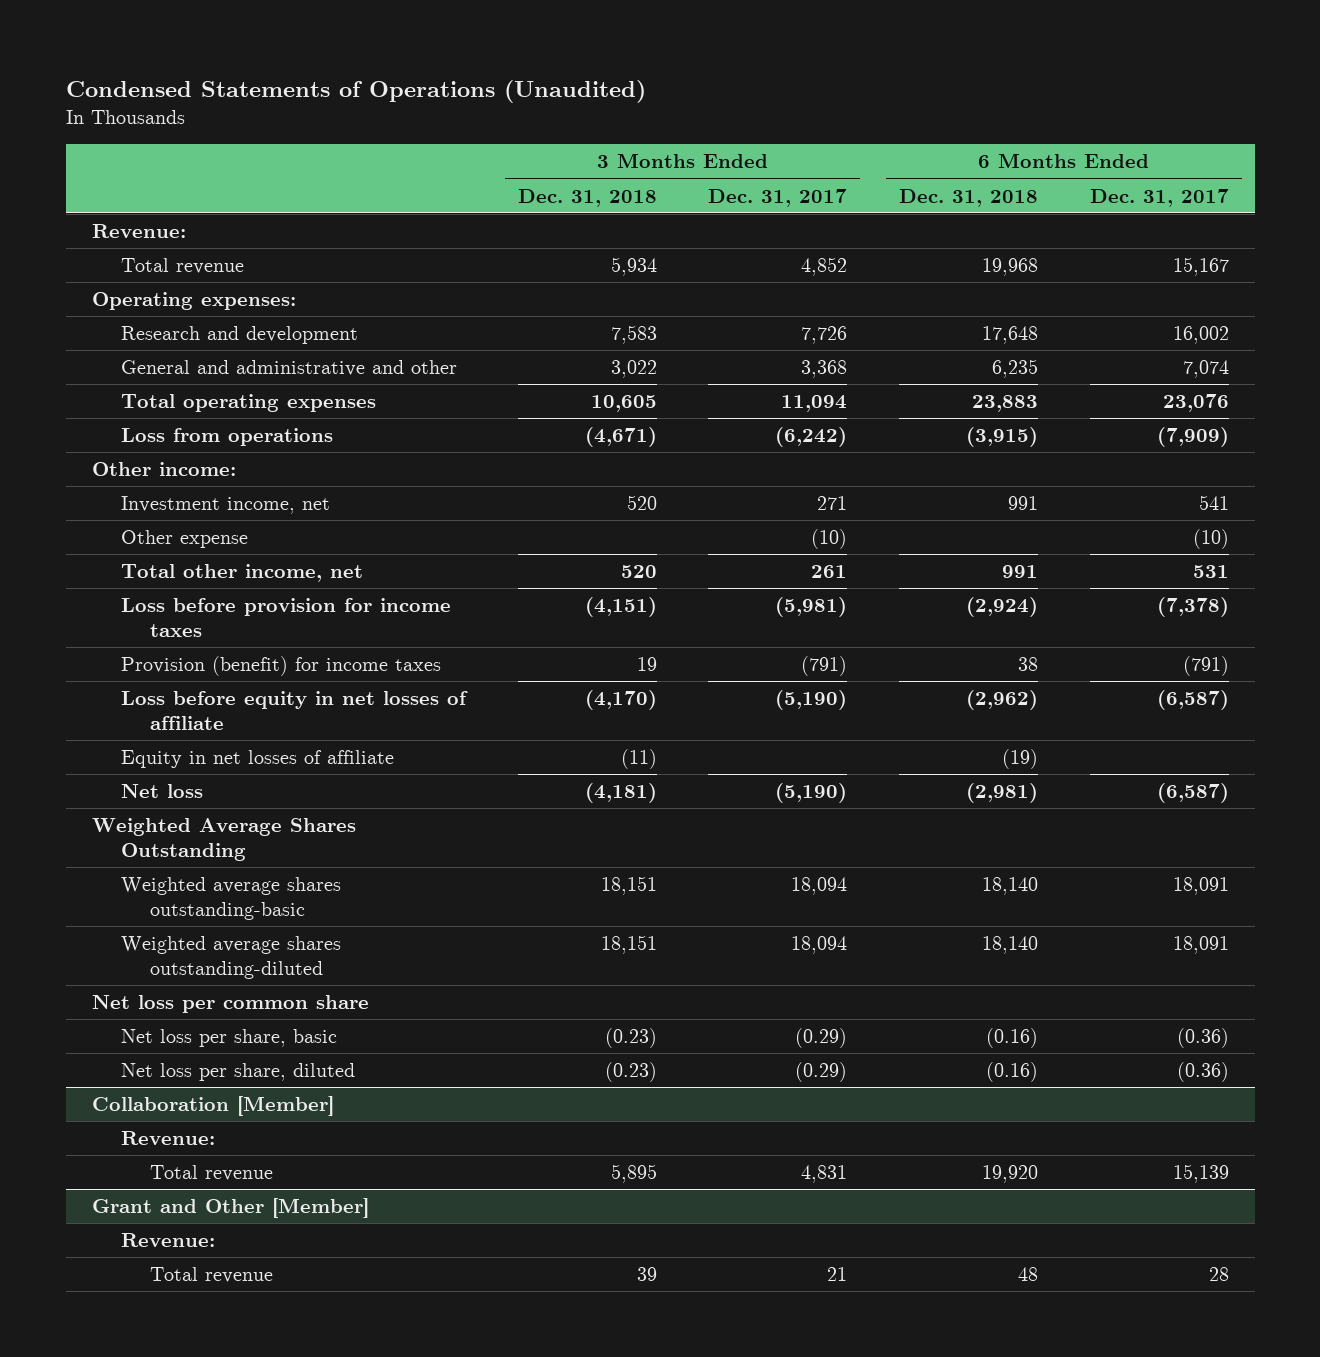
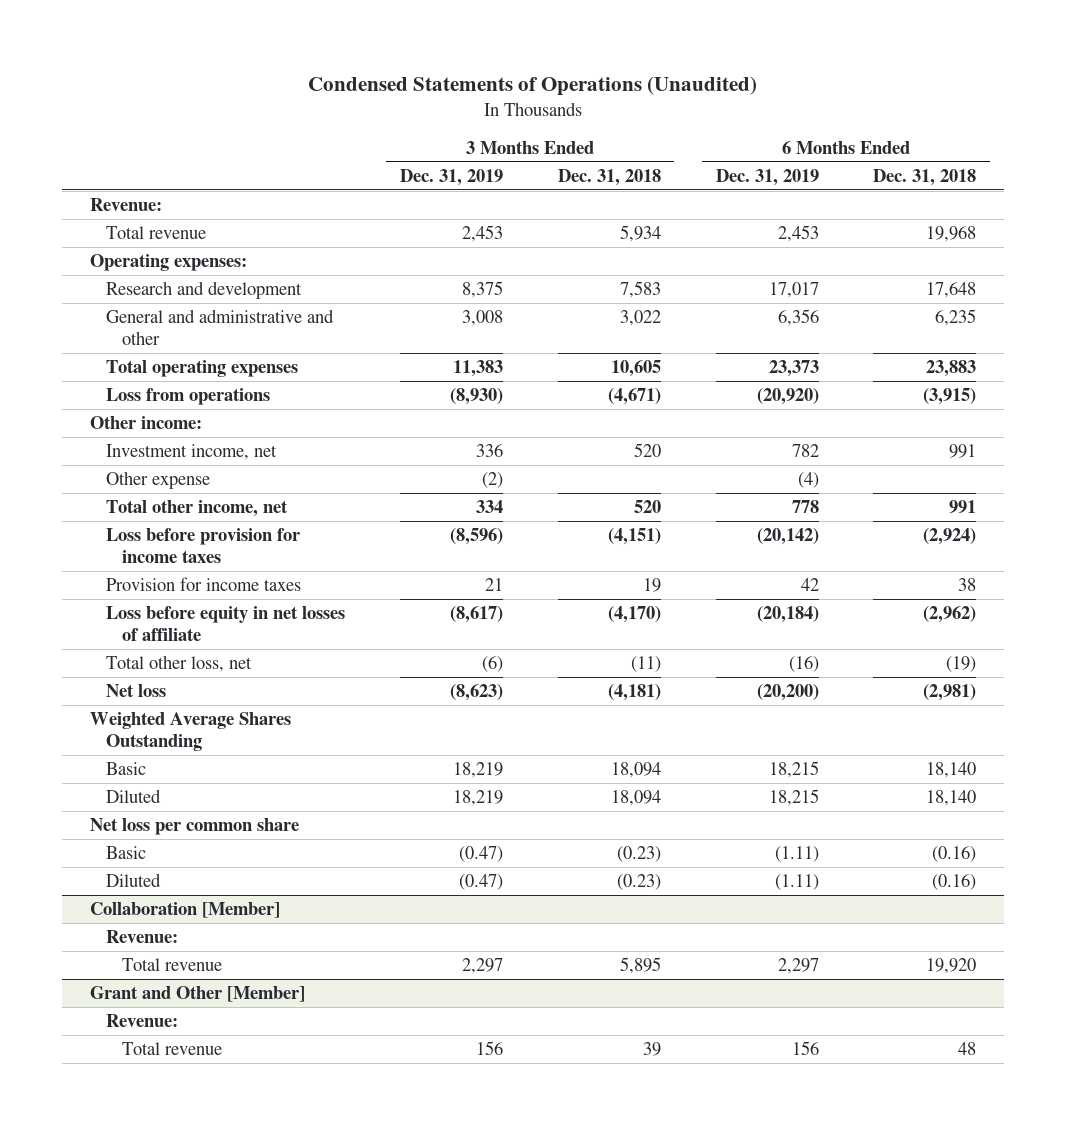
[708,188,848,207] Dec. 31, 2017 -> none
[1089,188,1229,207] Dec. 31, 2017 -> none
none -> [399,168,503,186] Dec. 31, 2019
none -> [715,168,819,186] Dec. 31, 2019
[121,656,442,677] Provision (benefit) for income taxes -> [105,576,301,591] Provision for income taxes
[121,750,395,769] Equity in net losses of affiliate -> [105,654,252,672] Total other loss, net
[121,877,342,921] Weighted average shares outstanding-basic -> [105,761,146,775] Basic
[600,876,657,896] 18,151 -> [610,761,661,778] 18,094
[121,936,342,980] Weighted average shares outstanding-diluted -> [105,788,161,803] Diluted
[600,935,657,955] 18,151 -> [610,789,661,806] 18,094
[121,1029,338,1048] Net loss per share, basic -> [105,845,146,859] Basic
[121,1063,356,1082] Net loss per share, diluted -> [105,872,161,887] Diluted

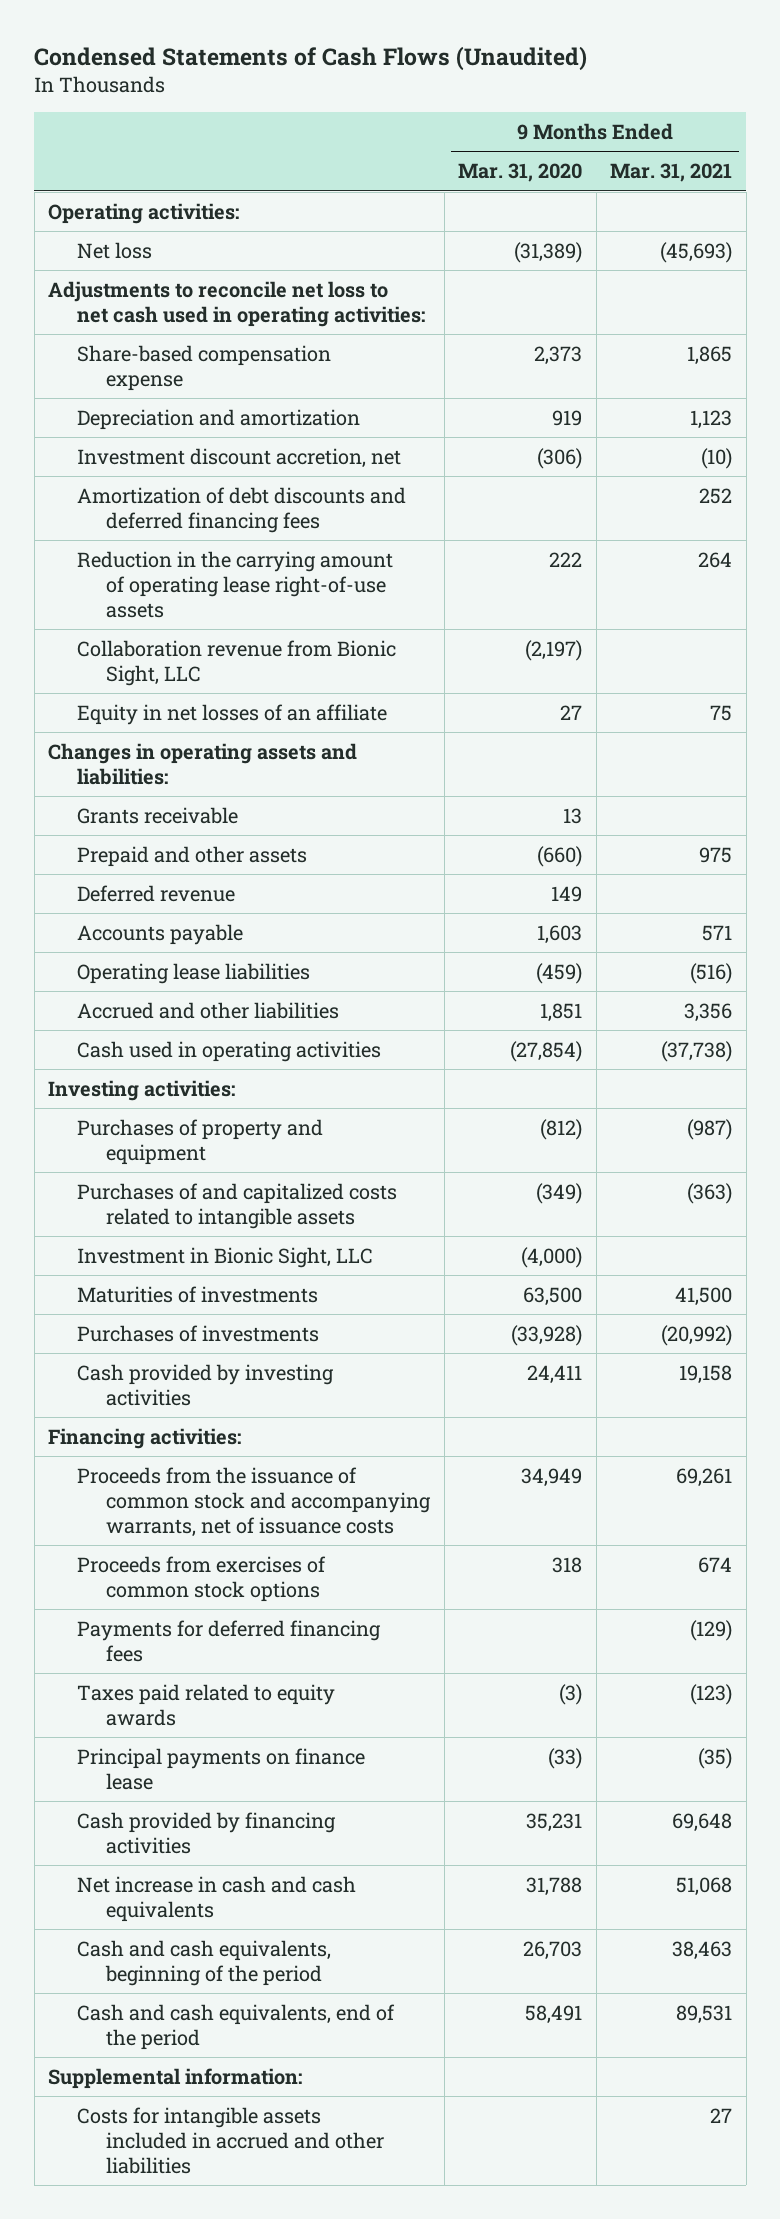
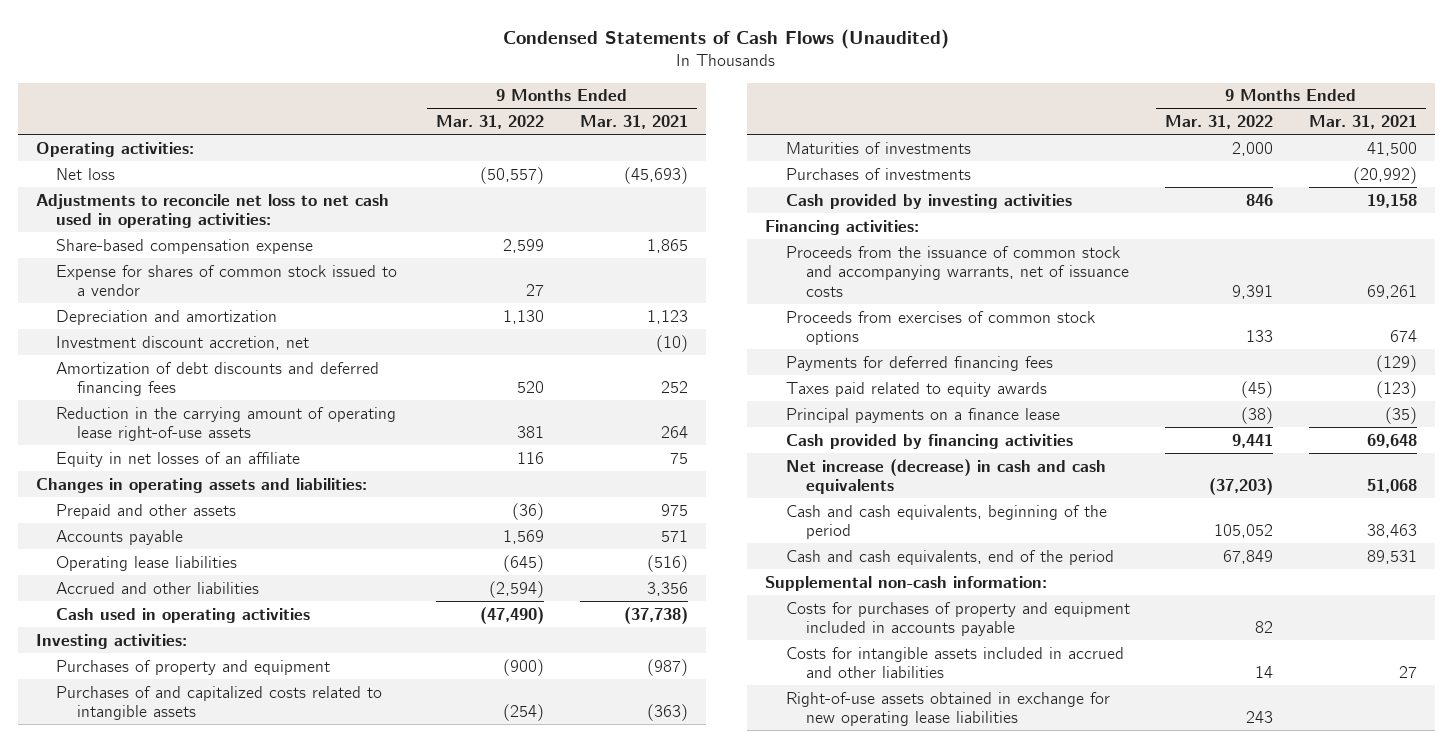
[458,163,583,183] Mar. 31, 2020 -> none
none -> [435,114,544,129] Mar. 31, 2022
none -> [56,264,398,297] Expense for shares of common stock issued to a vendor
[77,639,397,686] Collaboration revenue from Bionic Sight, LLC -> none
[77,806,239,824] Grants receivable -> none
[77,884,236,902] Deferred revenue -> none
[77,1246,374,1268] Investment in Bionic Sight, LLC -> none
[77,1747,366,1790] Principal payments on finance lease -> [785,407,1060,423] Principal payments on a finance lease
[77,1875,357,1922] Net increase in cash and cash equivalents -> [785,458,1106,495] Net increase (decrease) in cash and cash equivalents
[48,2067,303,2089] Supplemental information: -> [765,575,1048,591] Supplemental non-cash information:
none -> [785,601,1130,637] Costs for purchases of property and equipment included in accounts payable
none -> [785,691,1110,727] Right-of-use assets obtained in exchange for new operating lease liabilities

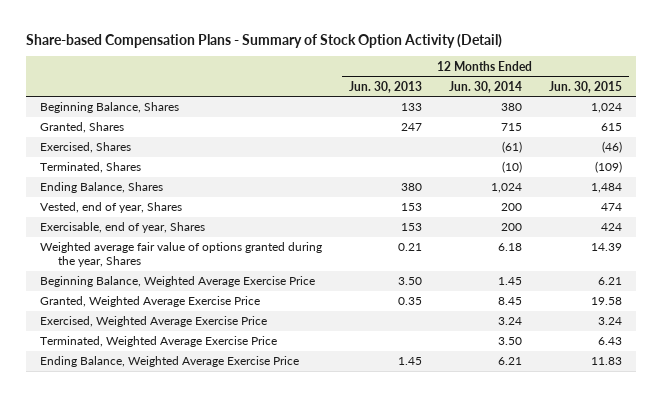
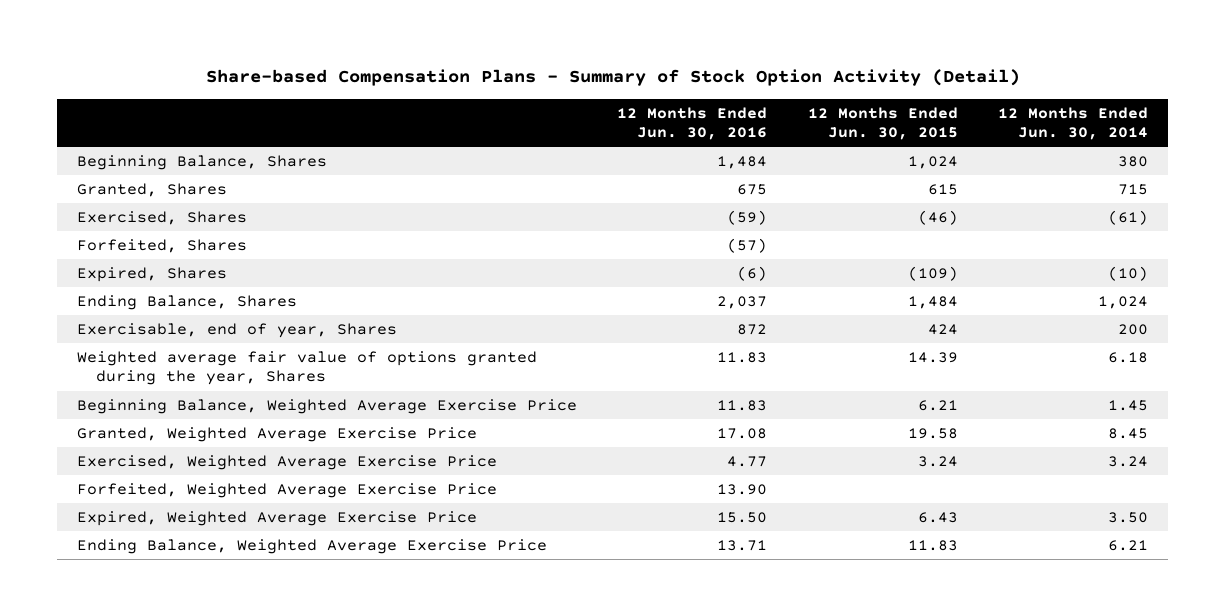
[348,80,422,93] Jun. 30, 2013 -> none
none -> [617,106,768,141] 12 Months Ended Jun. 30, 2016
none -> [77,238,248,253] Forfeited, Shares
[39,162,141,174] Terminated, Shares -> [77,266,228,282] Expired, Shares
[39,202,182,214] Vested, end of year, Shares -> none
none -> [77,482,498,498] Forfeited, Weighted Average Exercise Price
[39,336,277,348] Terminated, Weighted Average Exercise Price -> [77,510,478,526] Expired, Weighted Average Exercise Price

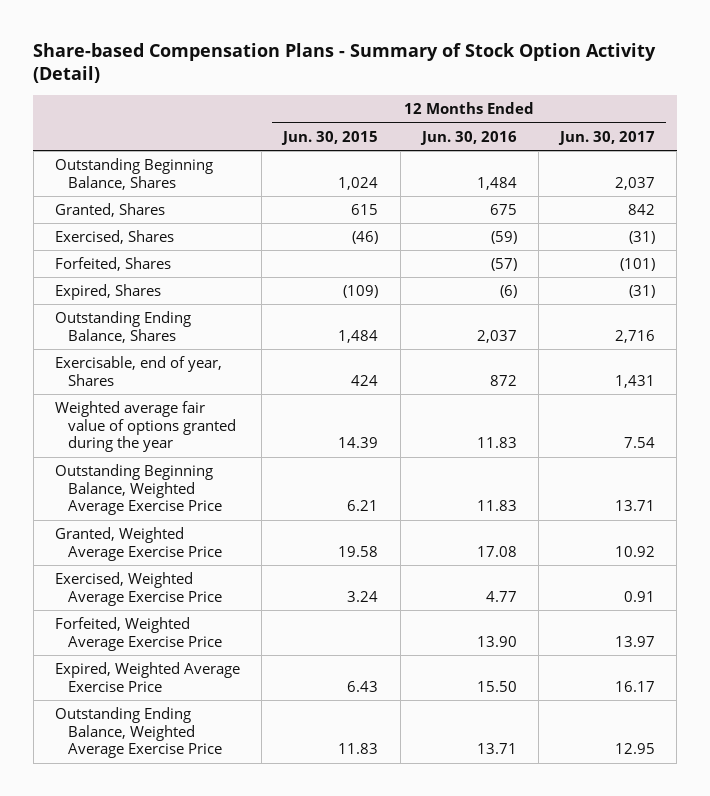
[998,106,1149,141] 12 Months Ended Jun. 30, 2014 -> none
none -> [558,130,656,145] Jun. 30, 2017
[77,154,328,170] Beginning Balance, Shares -> [54,158,213,190] Outstanding Beginning Balance, Shares
[77,294,298,310] Ending Balance, Shares -> [54,311,191,343] Outstanding Ending Balance, Shares
[77,350,538,386] Weighted average fair value of options granted during the year, Shares -> [54,401,237,453] Weighted average fair value of options granted during the year
[77,398,578,414] Beginning Balance, Weighted Average Exercise Price -> [54,464,223,516] Outstanding Beginning Balance, Weighted Average Exercise Price
[77,538,548,554] Ending Balance, Weighted Average Exercise Price -> [54,707,223,759] Outstanding Ending Balance, Weighted Average Exercise Price

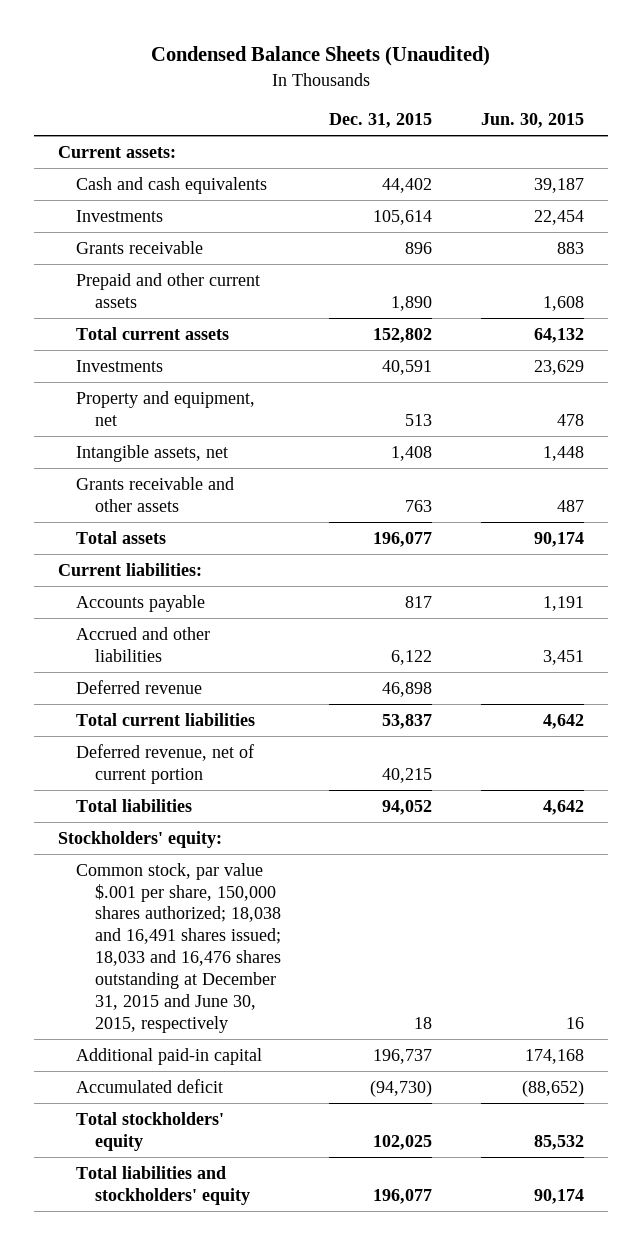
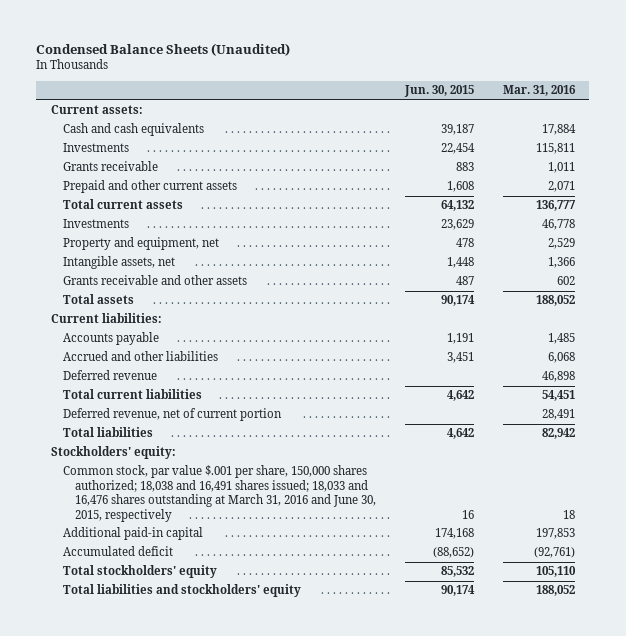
[329,113,433,129] Dec. 31, 2015 -> none
none -> [502,85,576,97] Mar. 31, 2016
[76,862,281,1034] Common stock, par value $.001 per share, 150,000 shares authorized; 18,038 and 16,491 shares issued; 18,033 and 16,476 shares outstanding at December 31, 2015 and June 30, 2015, respectively -> [62,465,377,522] Common stock, par value $.001 per share, 150,000 shares authorized; 18,038 and 16,491 shares issued; 18,033 and 16,476 shares outstanding at March 31, 2016 and June 30, 2015, respectively

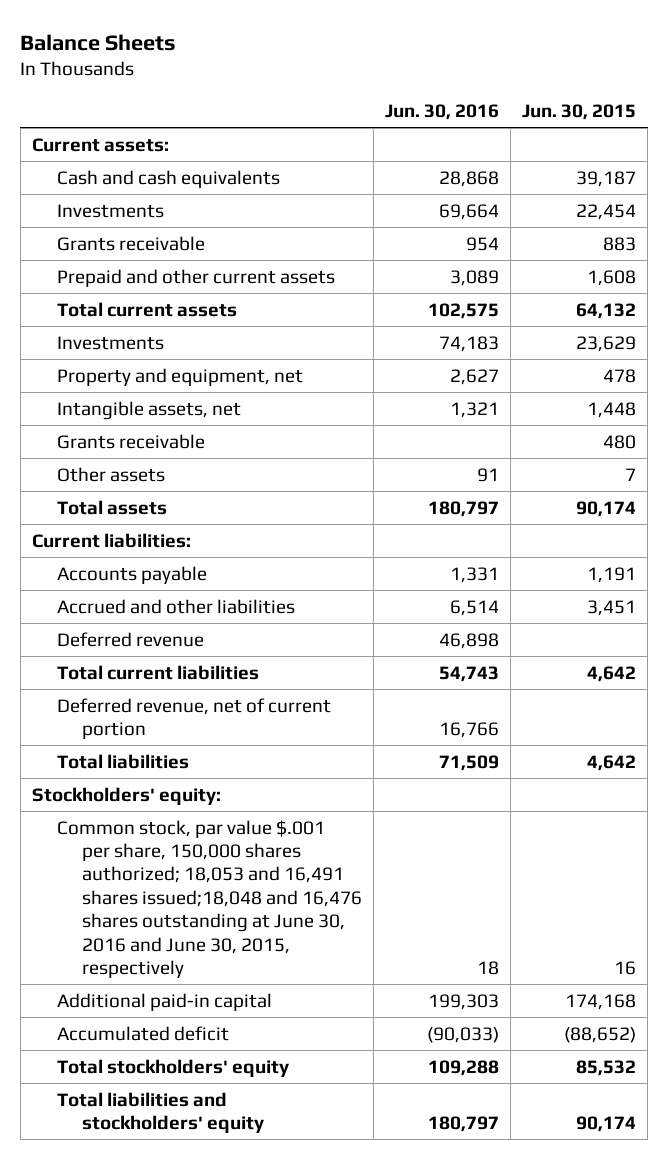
[36,42,291,56] Condensed Balance Sheets (Unaudited) -> [20,33,177,51] Balance Sheets
[502,85,576,97] Mar. 31, 2016 -> none
none -> [385,103,500,120] Jun. 30, 2016
[62,275,247,286] Grants receivable and other assets -> none
none -> [57,433,206,449] Grants receivable
none -> [57,466,166,482] Other assets
[62,465,377,522] Common stock, par value $.001 per share, 150,000 shares authorized; 18,038 and 16,491 shares issued; 18,033 and 16,476 shares outstanding at March 31, 2016 and June 30, 2015, respectively -> [57,819,363,978] Common stock, par value $.001 per share, 150,000 shares authorized; 18,053 and 16,491 shares issued;18,048 and 16,476 shares outstanding at June 30, 2016 and June 30, 2015, respectively

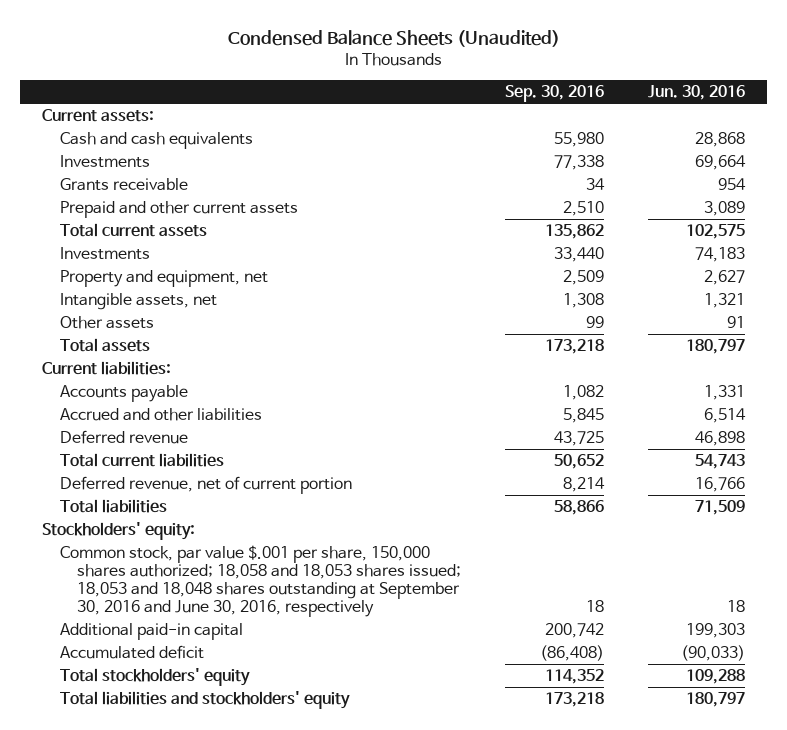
[20,33,177,51] Balance Sheets -> [227,30,560,48] Condensed Balance Sheets (Unaudited)
[522,103,637,120] Jun. 30, 2015 -> none
none -> [504,85,604,103] Sep. 30, 2016
[57,433,206,449] Grants receivable -> none
[57,819,363,978] Common stock, par value $.001 per share, 150,000 shares authorized; 18,053 and 16,491 shares issued;18,048 and 16,476 shares outstanding at June 30, 2016 and June 30, 2015, respectively -> [59,545,461,618] Common stock, par value $.001 per share, 150,000 shares authorized; 18,058 and 18,053 shares issued; 18,053 and 18,048 shares outstanding at September 30, 2016 and June 30, 2016, respectively

